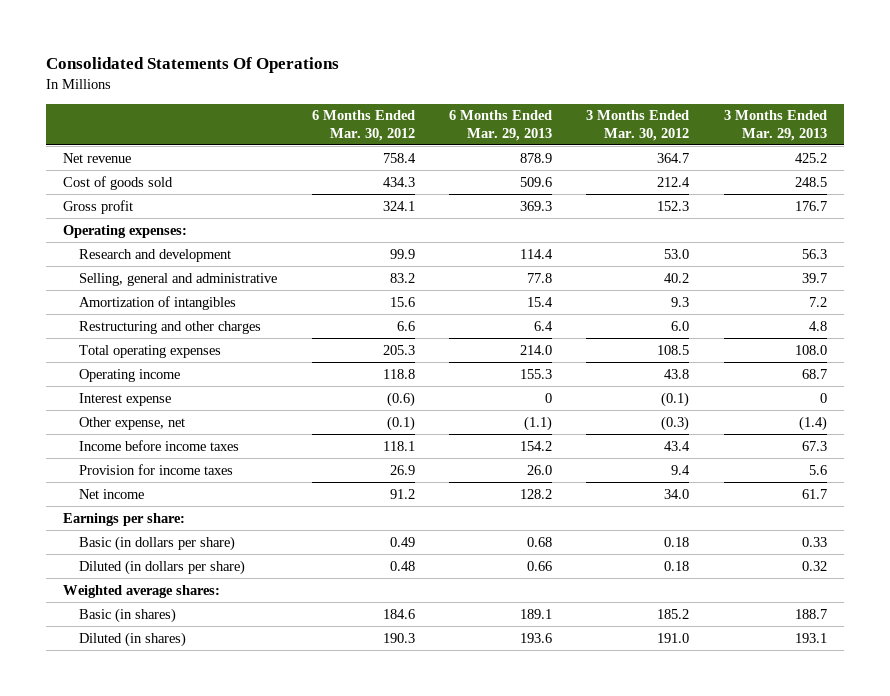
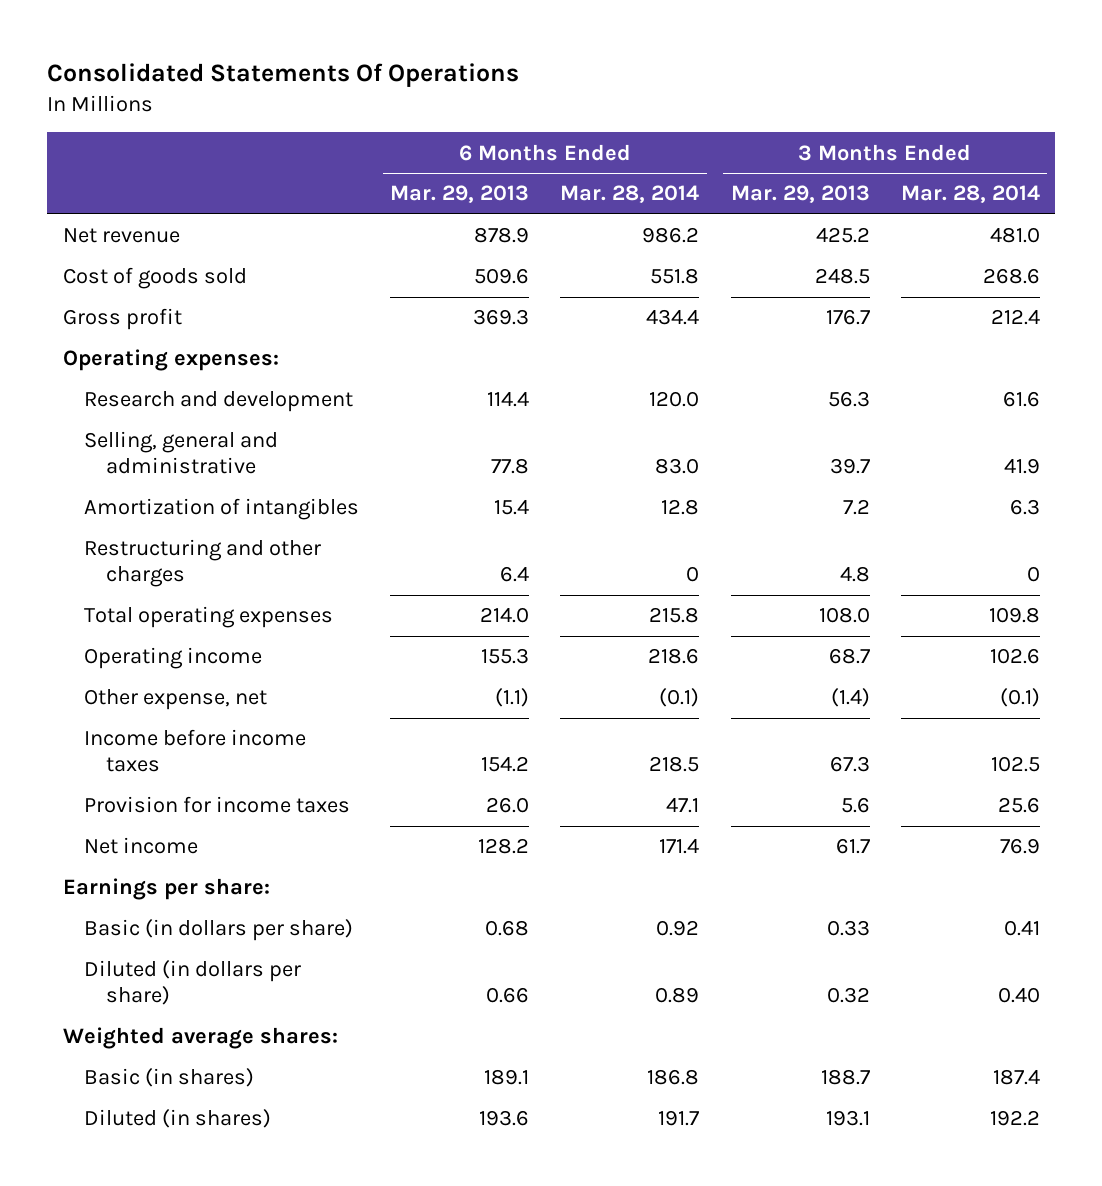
[311,110,415,141] 6 Months Ended Mar. 30, 2012 -> none
[586,110,690,141] 3 Months Ended Mar. 30, 2012 -> none
none -> [560,185,700,204] Mar. 28, 2014
none -> [900,185,1040,204] Mar. 28, 2014
[79,392,172,406] Interest expense -> none

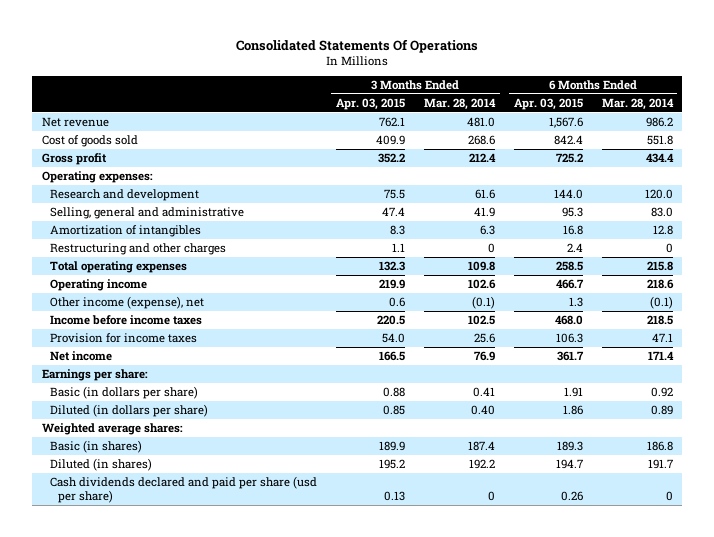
[390,185,530,204] Mar. 29, 2013 -> none
[730,185,870,204] Mar. 29, 2013 -> none
none -> [335,97,405,110] Apr. 03, 2015
none -> [513,97,583,110] Apr. 03, 2015
[84,689,268,711] Other expense, net -> [49,295,204,309] Other income (expense), net
none -> [49,475,317,504] Cash dividends declared and paid per share (usd per share)

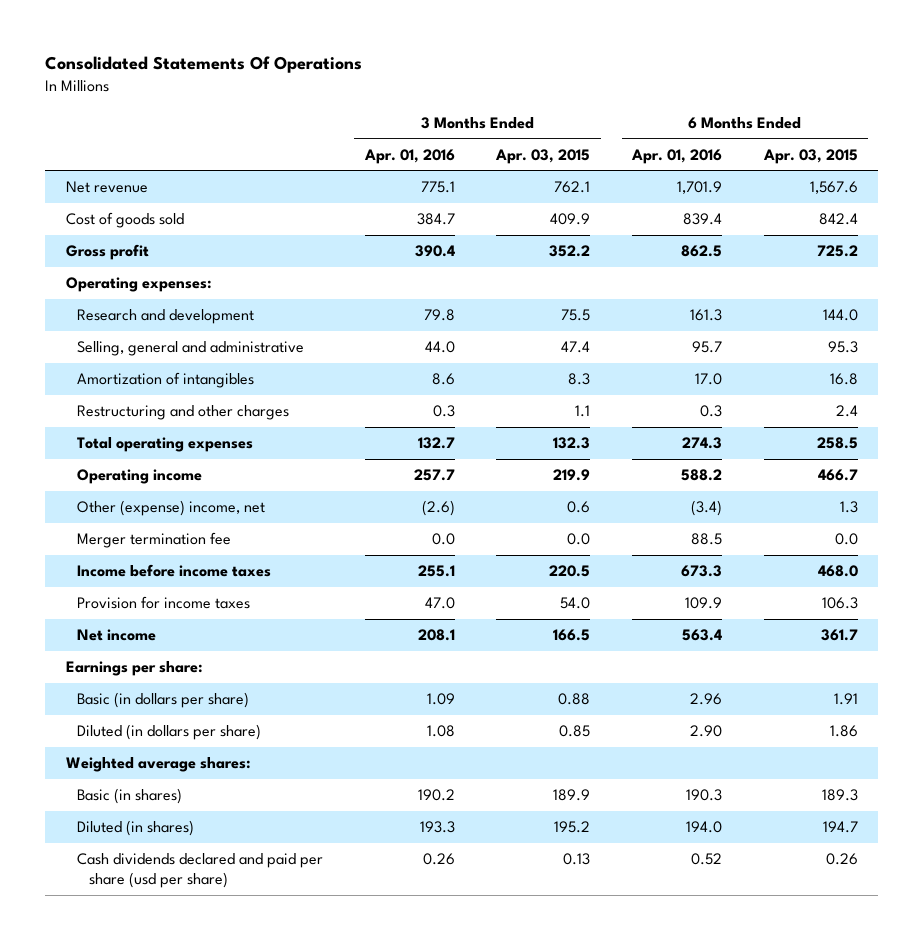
[423,97,496,110] Mar. 28, 2014 -> none
[601,97,674,110] Mar. 28, 2014 -> none
none -> [363,148,455,164] Apr. 01, 2016
none -> [631,148,723,164] Apr. 01, 2016
[49,295,204,309] Other income (expense), net -> [77,500,266,517] Other (expense) income, net
none -> [77,532,232,549] Merger termination fee

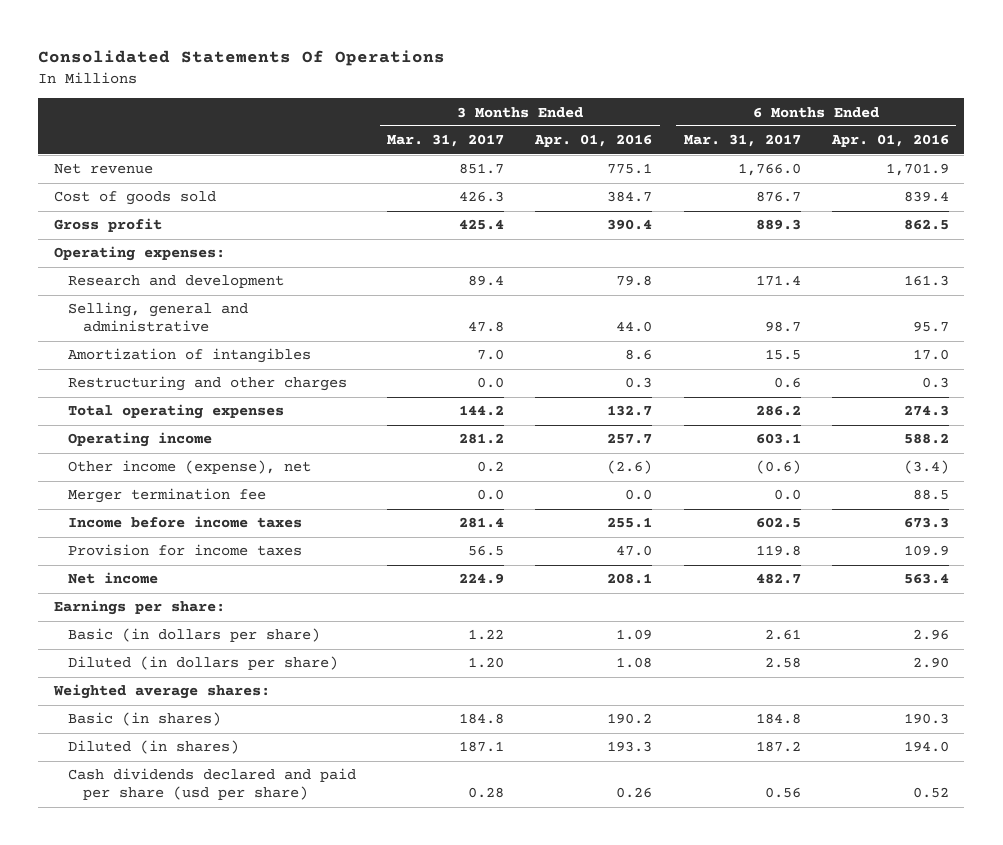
[495,148,591,164] Apr. 03, 2015 -> none
[762,148,858,164] Apr. 03, 2015 -> none
none -> [387,134,505,148] Mar. 31, 2017
none -> [683,134,801,148] Mar. 31, 2017
[77,500,266,517] Other (expense) income, net -> [68,460,312,475] Other income (expense), net

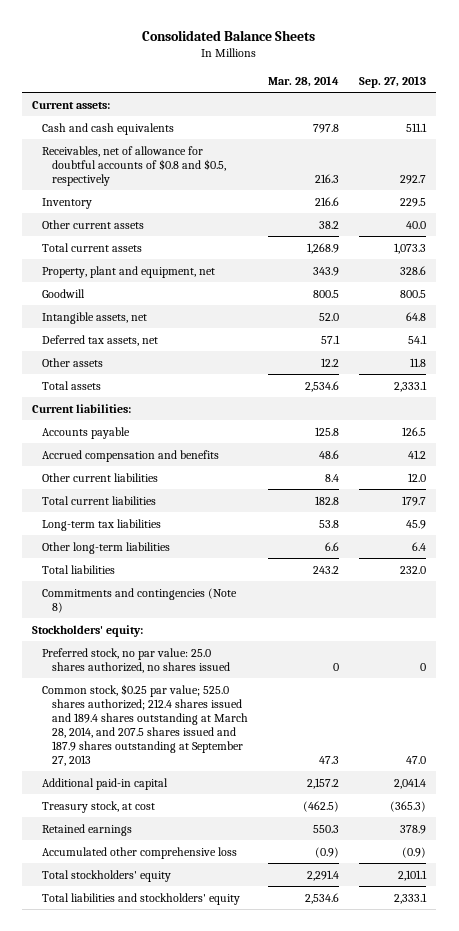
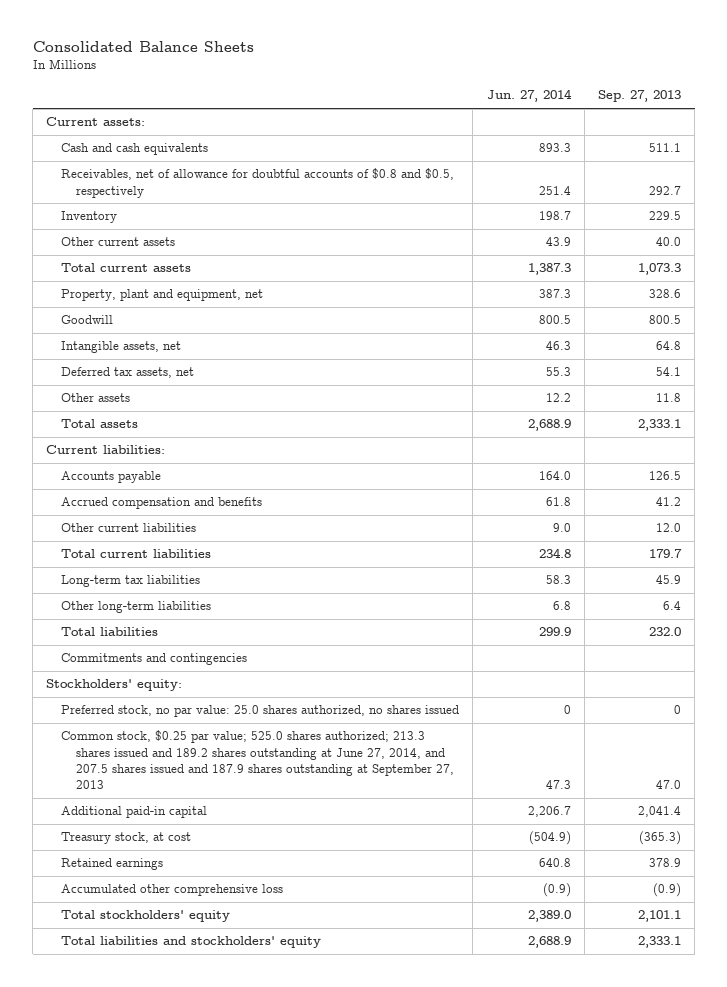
[268,75,340,87] Mar. 28, 2014 -> none
none -> [486,89,572,103] Jun. 27, 2014
[42,587,238,613] Commitments and contingencies (Note 8) -> [61,653,248,666] Commitments and contingencies
[42,683,249,766] Common stock, $0.25 par value; 525.0 shares authorized; 212.4 shares issued and 189.4 shares outstanding at March 28, 2014, and 207.5 shares issued and 187.9 shares outstanding at September 27, 2013 -> [61,730,455,790] Common stock, $0.25 par value; 525.0 shares authorized; 213.3 shares issued and 189.2 shares outstanding at June 27, 2014, and 207.5 shares issued and 187.9 shares outstanding at September 27, 2013

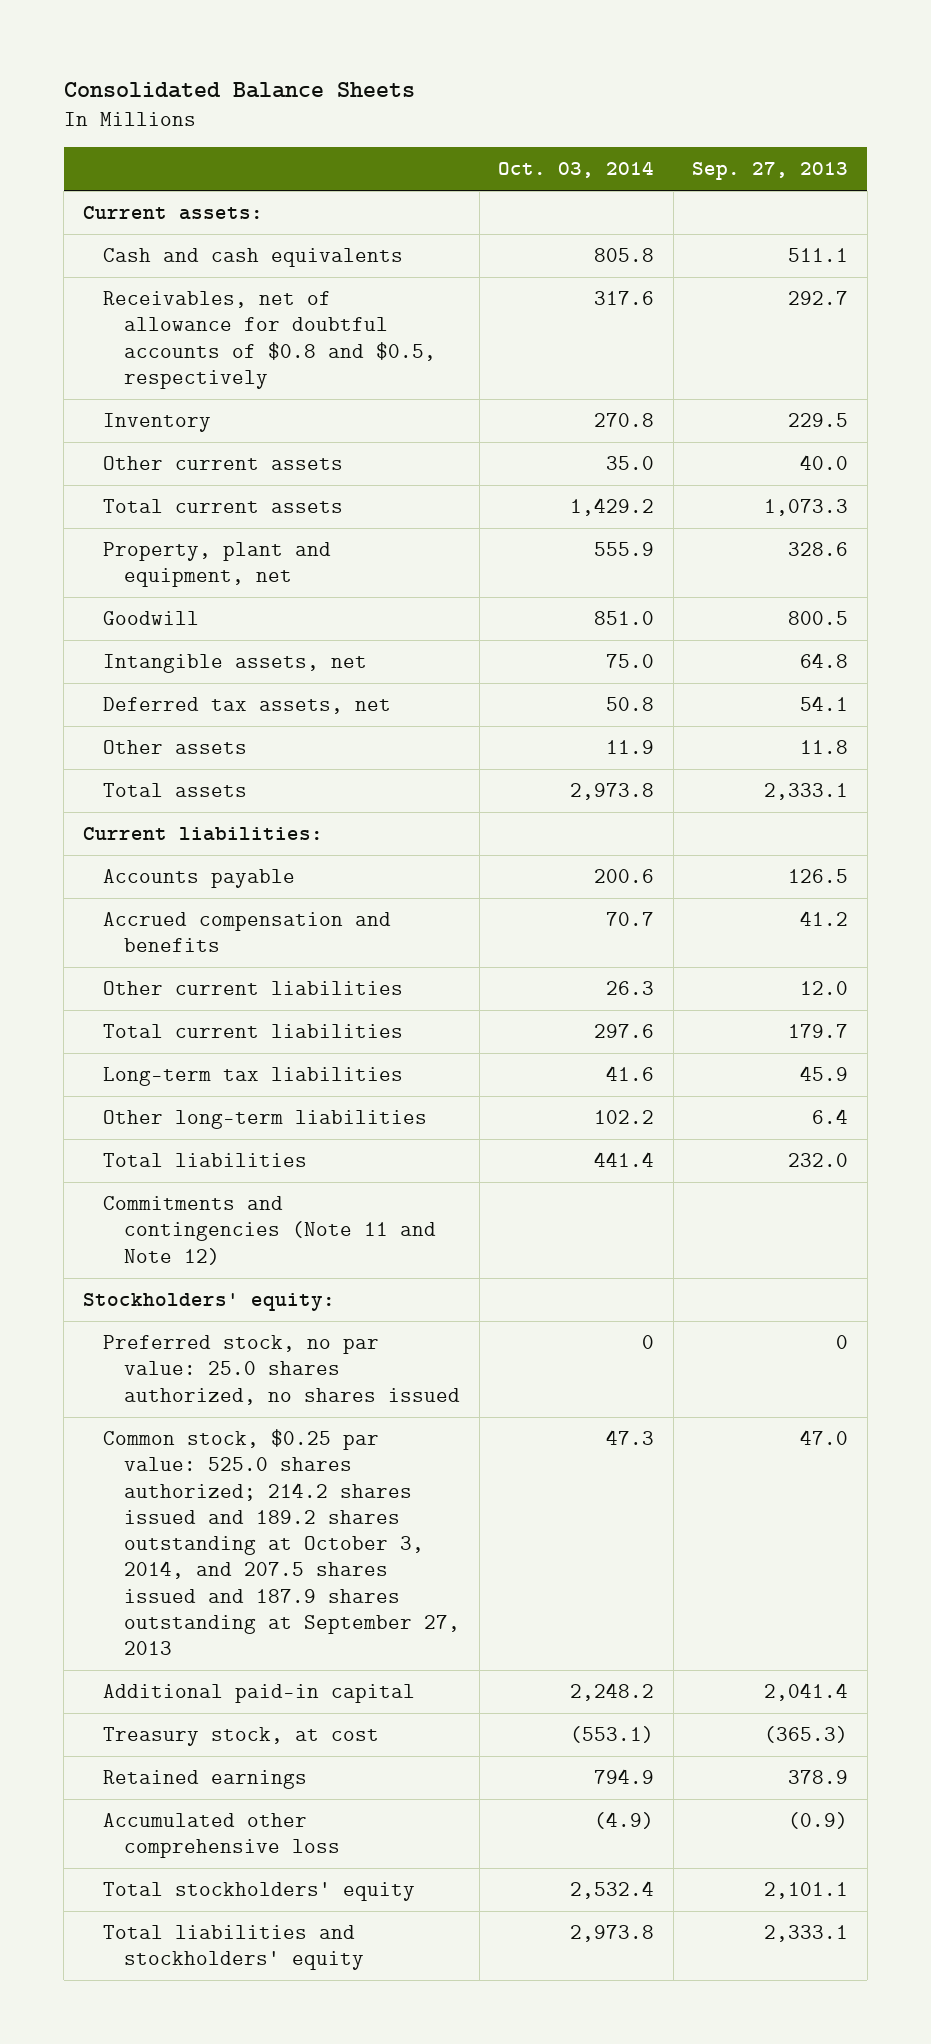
[486,89,572,103] Jun. 27, 2014 -> none
none -> [498,161,655,179] Oct. 03, 2014
[61,653,248,666] Commitments and contingencies -> [103,1196,437,1265] Commitments and contingencies (Note 11 and Note 12)
[61,730,455,790] Common stock, $0.25 par value; 525.0 shares authorized; 213.3 shares issued and 189.2 shares outstanding at June 27, 2014, and 207.5 shares issued and 187.9 shares outstanding at September 27, 2013 -> [103,1429,461,1656] Common stock, $0.25 par value: 525.0 shares authorized; 214.2 shares issued and 189.2 shares outstanding at October 3, 2014, and 207.5 shares issued and 187.9 shares outstanding at September 27, 2013

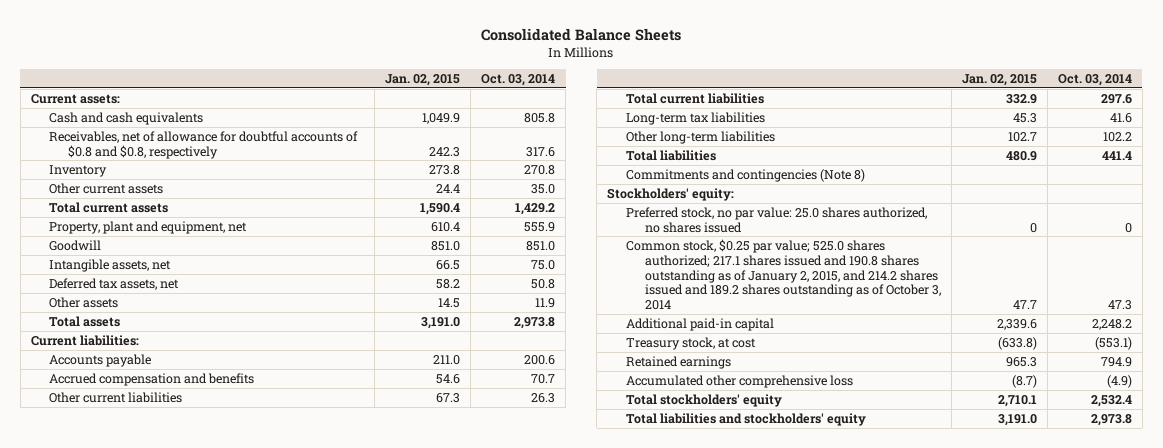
[692,162,849,181] Sep. 27, 2013 -> none
none -> [385,73,461,86] Jan. 02, 2015
[103,291,437,389] Receivables, net of allowance for doubtful accounts of $0.8 and $0.5, respectively -> [49,130,359,159] Receivables, net of allowance for doubtful accounts of $0.8 and $0.8, respectively
[103,1196,437,1265] Commitments and contingencies (Note 11 and Note 12) -> [626,168,866,182] Commitments and contingencies (Note 8)
[103,1429,461,1656] Common stock, $0.25 par value: 525.0 shares authorized; 214.2 shares issued and 189.2 shares outstanding at October 3, 2014, and 207.5 shares issued and 187.9 shares outstanding at September 27, 2013 -> [626,238,941,311] Common stock, $0.25 par value; 525.0 shares authorized; 217.1 shares issued and 190.8 shares outstanding as of January 2, 2015, and 214.2 shares issued and 189.2 shares outstanding as of October 3, 2014

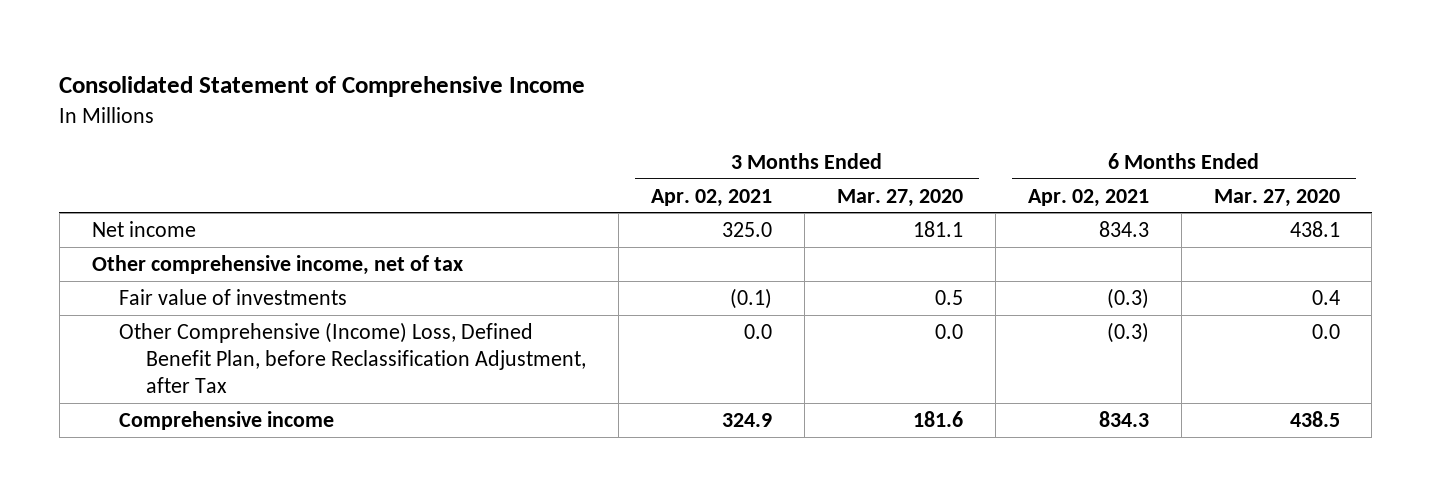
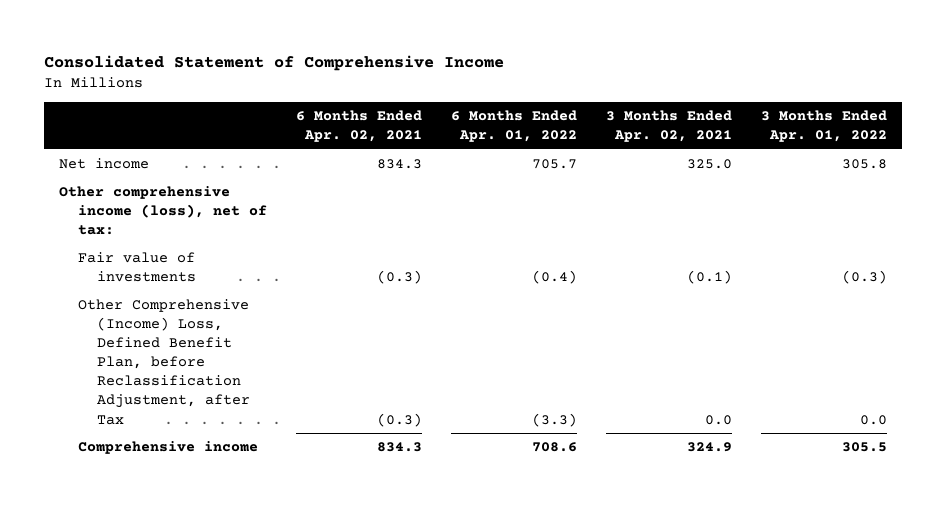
[836,188,963,207] Mar. 27, 2020 -> none
[1213,188,1340,207] Mar. 27, 2020 -> none
none -> [451,110,578,143] 6 Months Ended Apr. 01, 2022
none -> [761,110,888,143] 3 Months Ended Apr. 01, 2022
[91,255,463,276] Other comprehensive income, net of tax -> [58,186,267,236] Other comprehensive income (loss), net of tax:

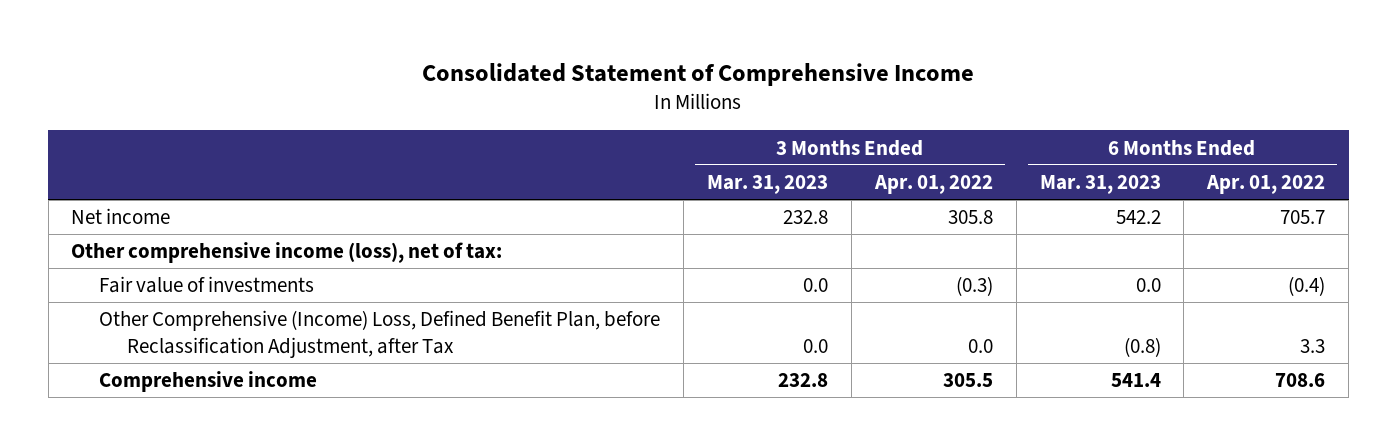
[296,110,423,143] 6 Months Ended Apr. 02, 2021 -> none
[606,110,733,143] 3 Months Ended Apr. 02, 2021 -> none
none -> [707,174,829,194] Mar. 31, 2023
none -> [1039,174,1161,194] Mar. 31, 2023
[532,412,578,427] (3.3) -> [1300,338,1326,353] 3.3

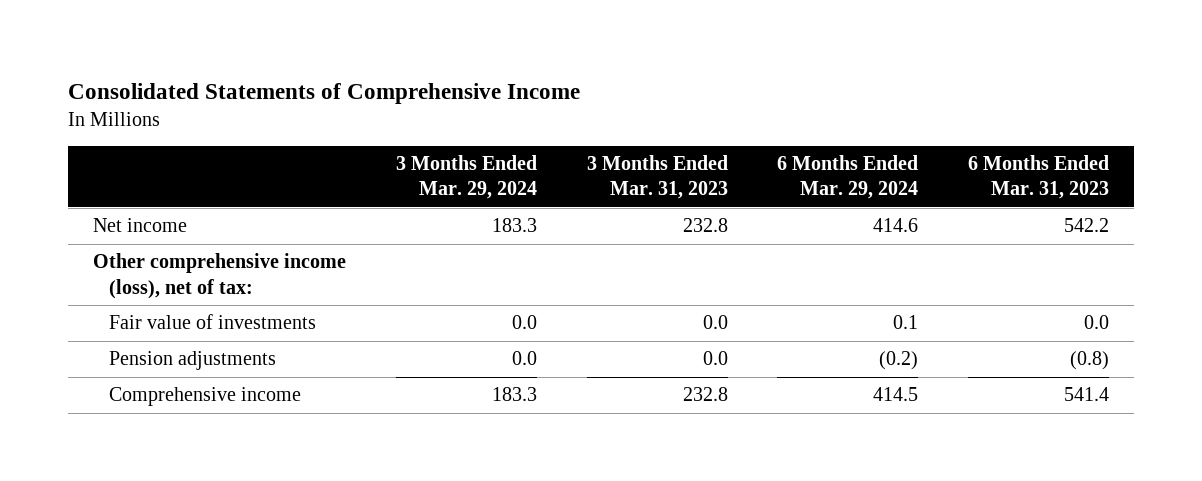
[422,62,975,86] Consolidated Statement of Comprehensive Income -> [68,83,581,105] Consolidated Statements of Comprehensive Income
[873,174,993,194] Apr. 01, 2022 -> none
[1206,174,1326,194] Apr. 01, 2022 -> none
none -> [395,155,537,200] 3 Months Ended Mar. 29, 2024
none -> [777,155,919,200] 6 Months Ended Mar. 29, 2024
[99,310,661,358] Other Comprehensive (Income) Loss, Defined Benefit Plan, before Reclassification Adjustment, after Tax -> [108,351,276,371] Pension adjustments

